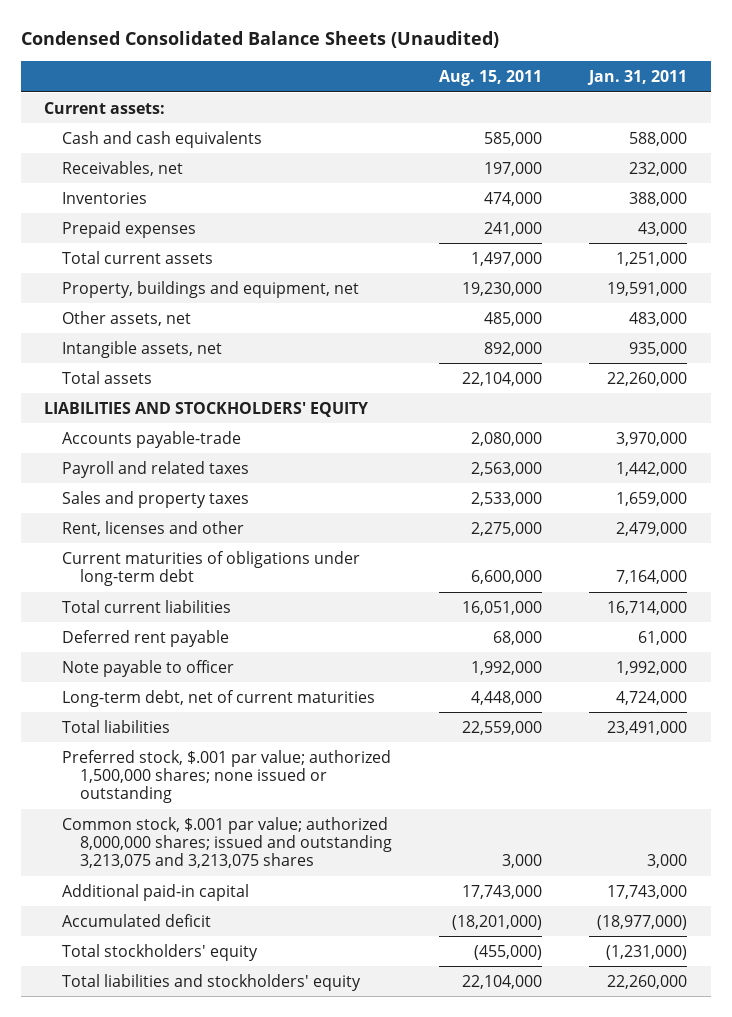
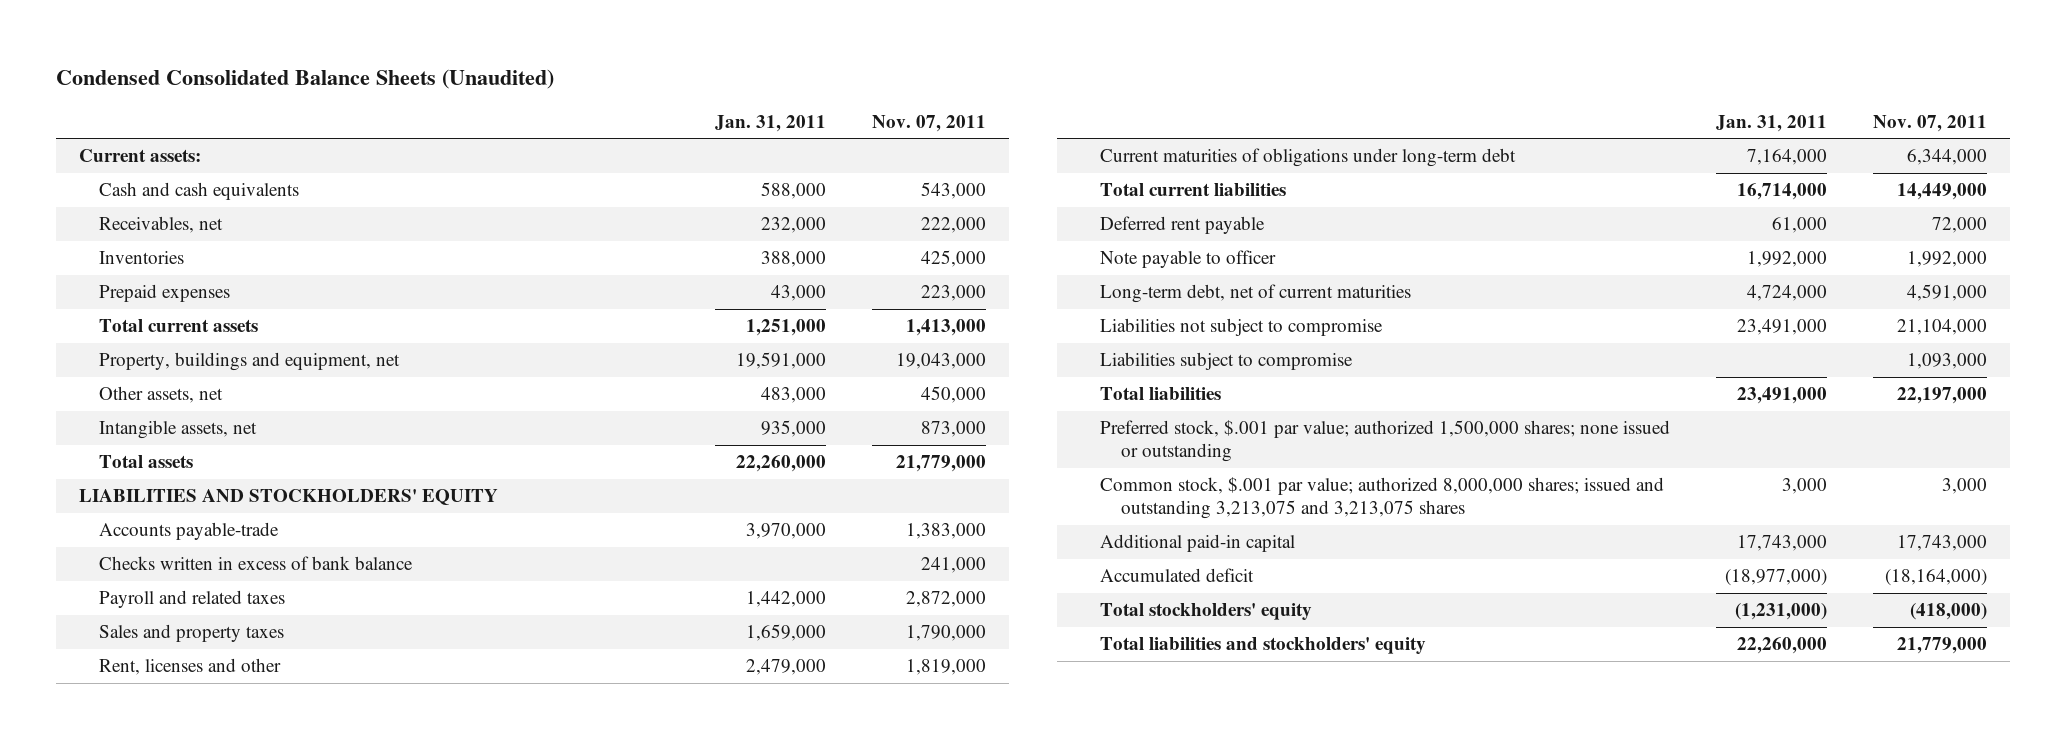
[439,70,543,87] Aug. 15, 2011 -> none
none -> [872,114,987,132] Nov. 07, 2011
none -> [99,556,414,571] Checks written in excess of bank balance
none -> [1100,318,1384,337] Liabilities not subject to compromise
none -> [1100,352,1354,371] Liabilities subject to compromise

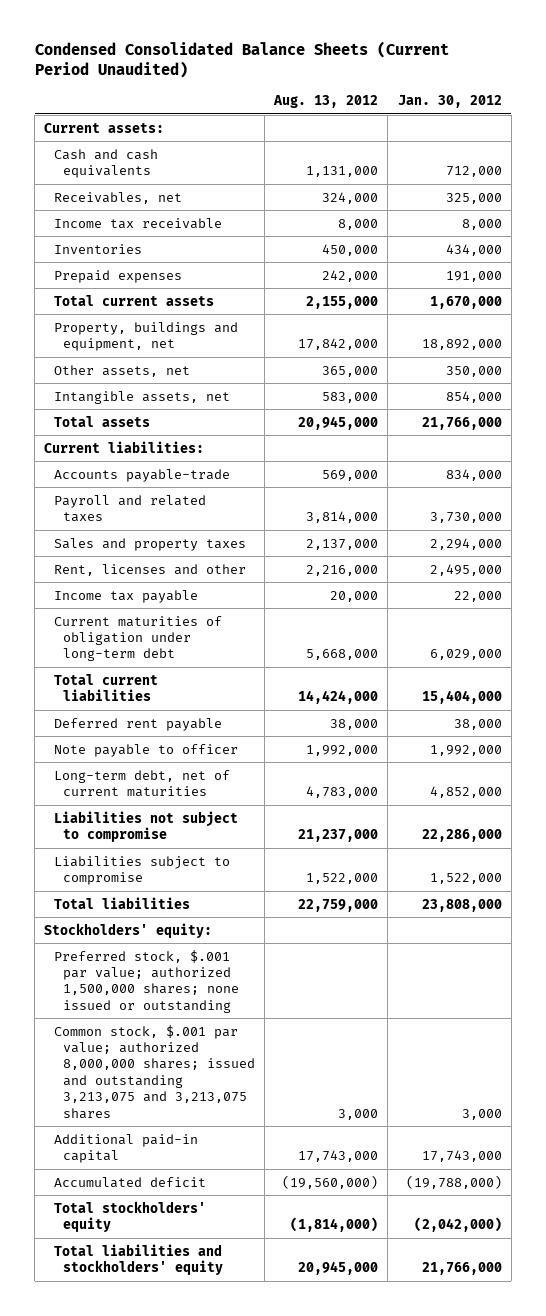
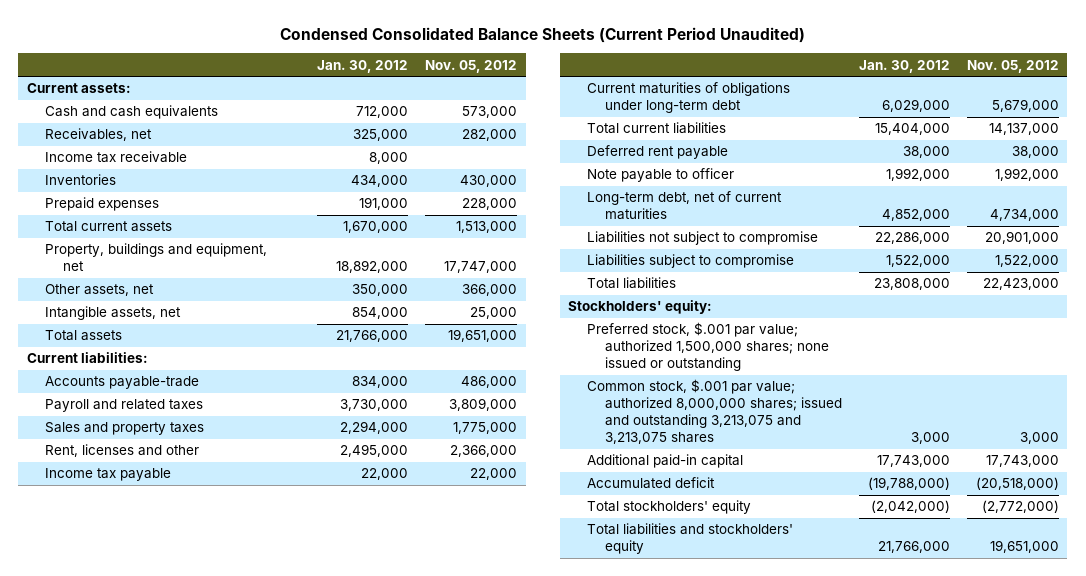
[273,95,379,109] Aug. 13, 2012 -> none
none -> [425,59,518,73] Nov. 05, 2012
[53,615,222,662] Current maturities of obligation under long-term debt -> [586,82,790,114] Current maturities of obligations under long-term debt

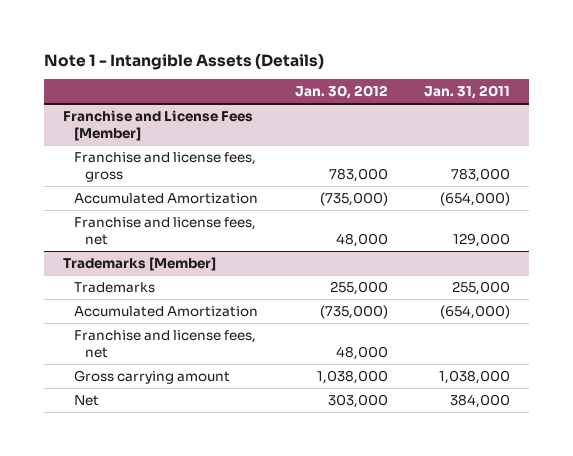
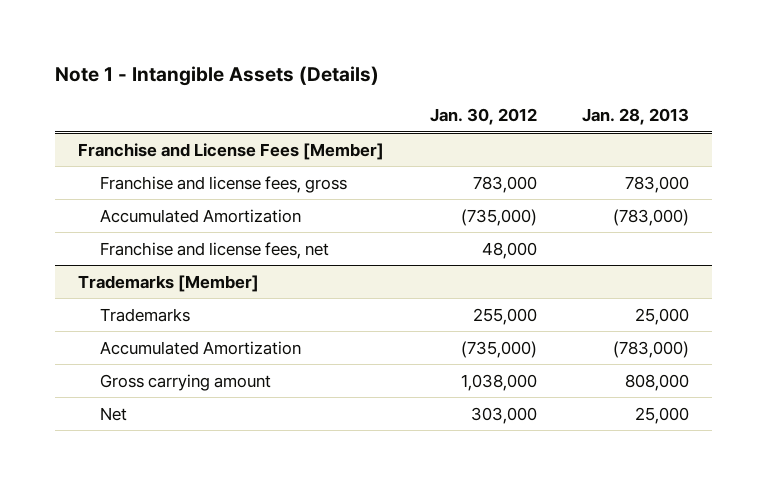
[424,85,511,100] Jan. 31, 2011 -> none
none -> [582,108,690,126] Jan. 28, 2013
[73,329,256,359] Franchise and license fees, net -> none

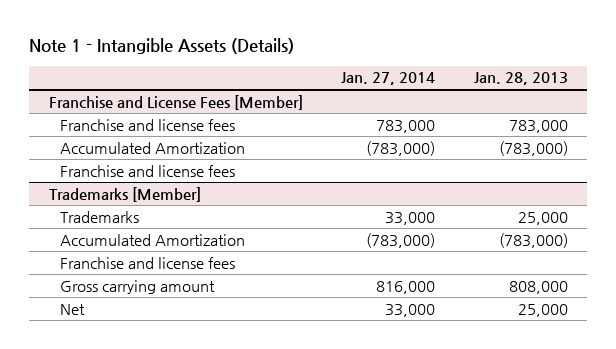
[429,108,537,126] Jan. 30, 2012 -> none
none -> [341,72,436,86] Jan. 27, 2014
[99,175,347,193] Franchise and license fees, gross -> [60,118,236,131] Franchise and license fees
[99,241,329,259] Franchise and license fees, net -> [60,164,236,177] Franchise and license fees
none -> [60,256,236,269] Franchise and license fees

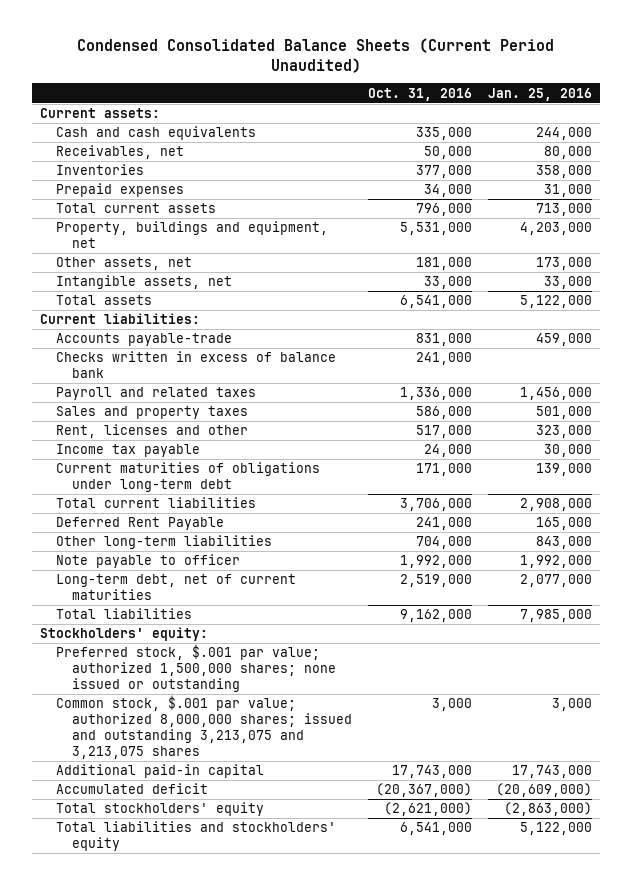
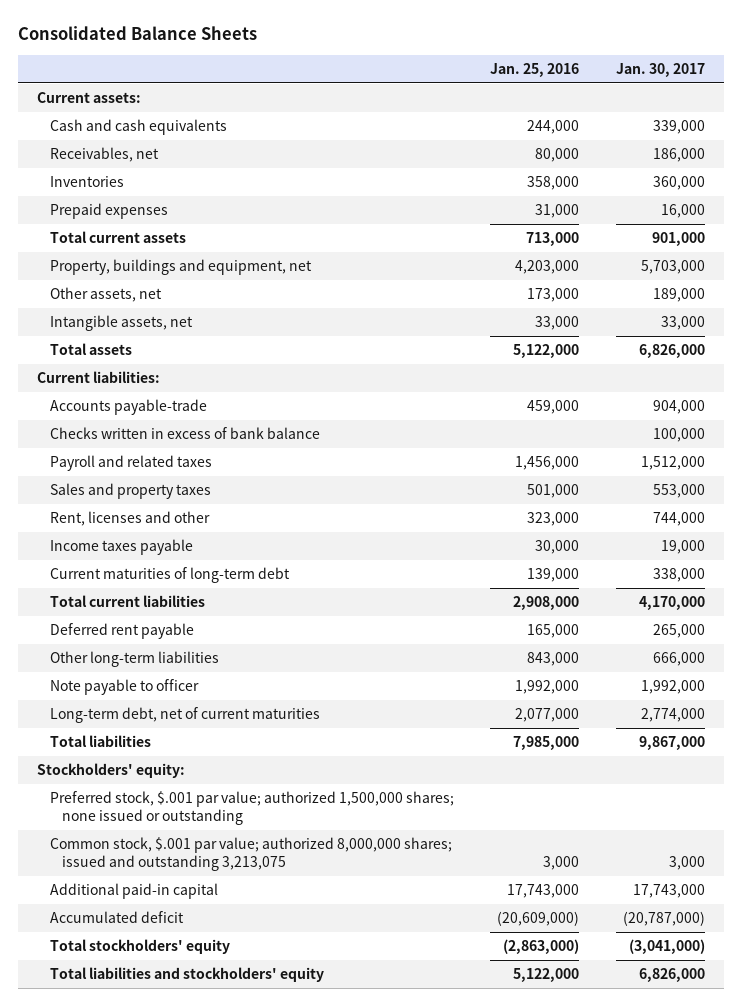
[76,38,554,73] Condensed Consolidated Balance Sheets (Current Period Unaudited) -> [18,26,258,41] Consolidated Balance Sheets
[367,87,472,101] Oct. 31, 2016 -> none
none -> [616,62,706,77] Jan. 30, 2017
[55,351,336,379] Checks written in excess of balance bank -> [49,427,320,440] Checks written in excess of bank balance
[55,444,200,458] Income tax payable -> [49,539,193,556] Income taxes payable
[55,462,320,493] Current maturities of obligations under long-term debt -> [49,567,290,584] Current maturities of long-term debt
[55,517,224,531] Deferred Rent Payable -> [49,623,194,640] Deferred rent payable
[55,695,352,760] Common stock, $.001 par value; authorized 8,000,000 shares; issued and outstanding 3,213,075 and 3,213,075 shares -> [49,837,452,871] Common stock, $.001 par value; authorized 8,000,000 shares; issued and outstanding 3,213,075

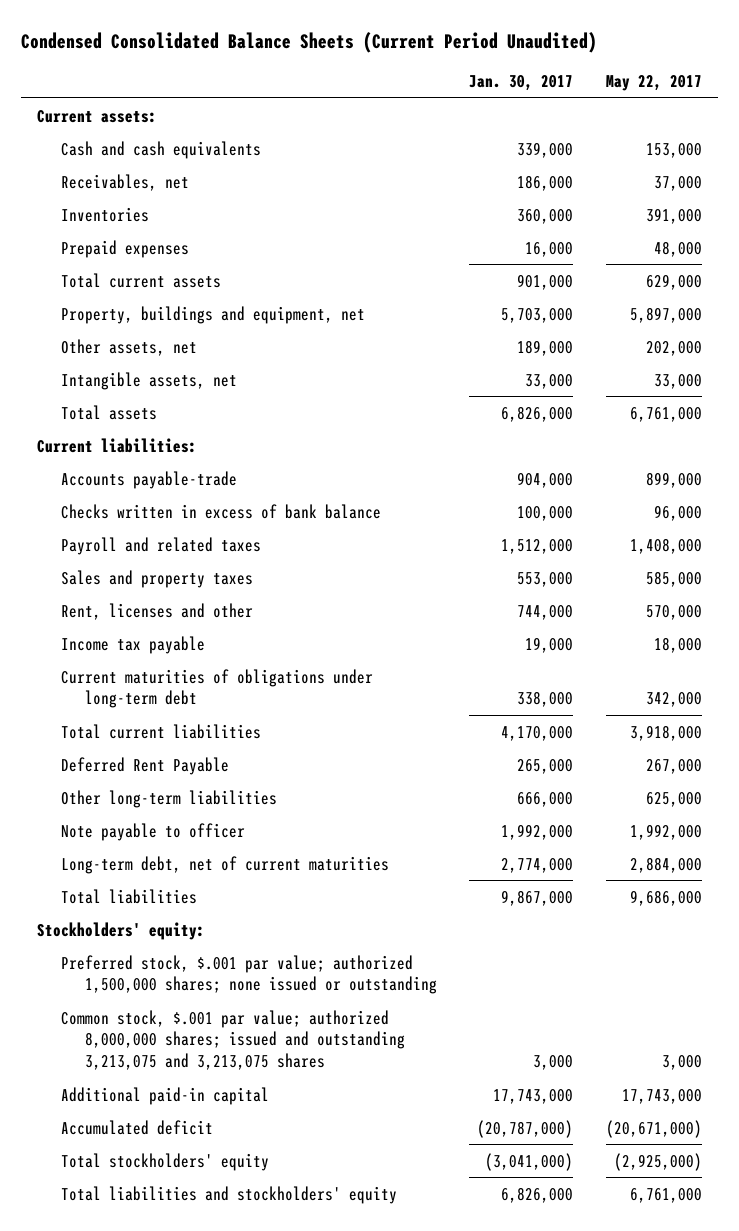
[18,26,258,41] Consolidated Balance Sheets -> [21,31,598,53] Condensed Consolidated Balance Sheets (Current Period Unaudited)
[490,62,580,77] Jan. 25, 2016 -> none
none -> [605,75,702,92] May 22, 2017
[49,539,193,556] Income taxes payable -> [61,635,206,654] Income tax payable
[49,567,290,584] Current maturities of long-term debt -> [61,668,374,709] Current maturities of obligations under long-term debt
[49,623,194,640] Deferred rent payable -> [61,756,230,775] Deferred Rent Payable
[49,837,452,871] Common stock, $.001 par value; authorized 8,000,000 shares; issued and outstanding 3,213,075 -> [61,1009,405,1070] Common stock, $.001 par value; authorized 8,000,000 shares; issued and outstanding 3,213,075 and 3,213,075 shares

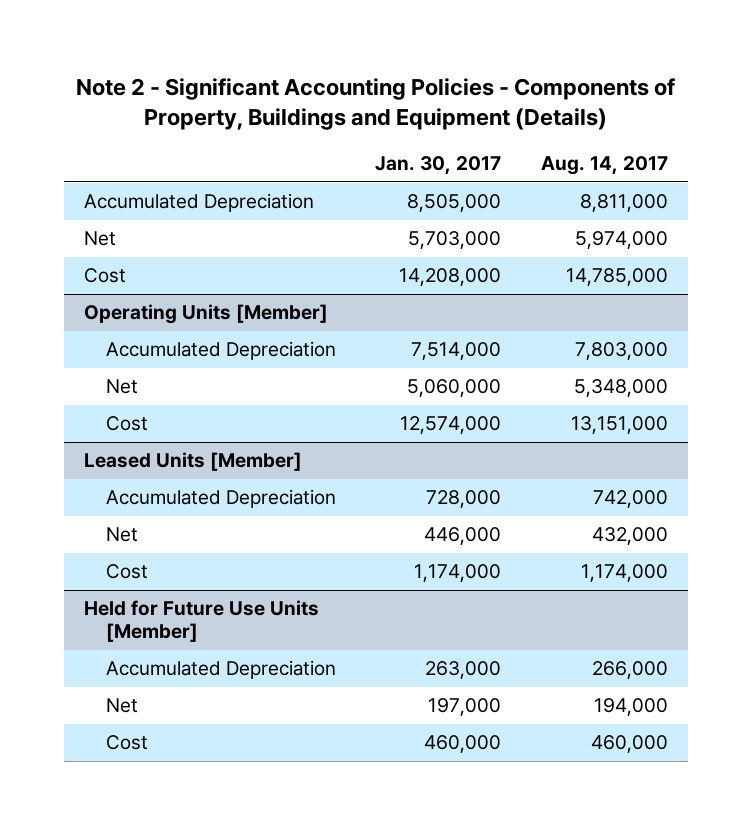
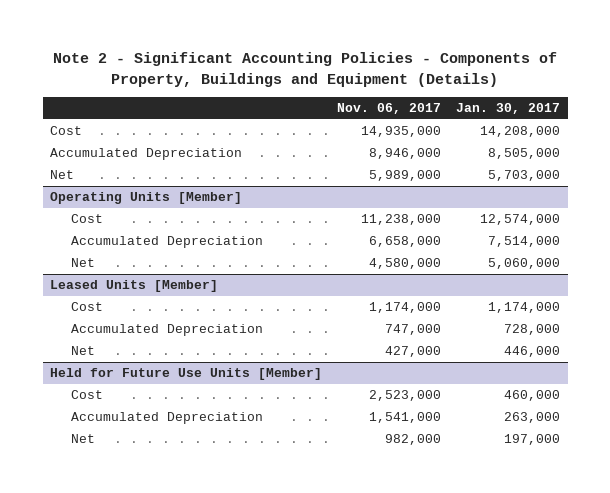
[540,156,668,176] Aug. 14, 2017 -> none
none -> [337,103,442,115] Nov. 06, 2017
[84,268,127,284] Cost -> [50,126,83,136] Cost
[105,416,148,432] Cost -> [71,214,104,224] Cost
[105,564,148,580] Cost -> [71,302,104,312] Cost
[105,735,148,751] Cost -> [71,390,104,400] Cost

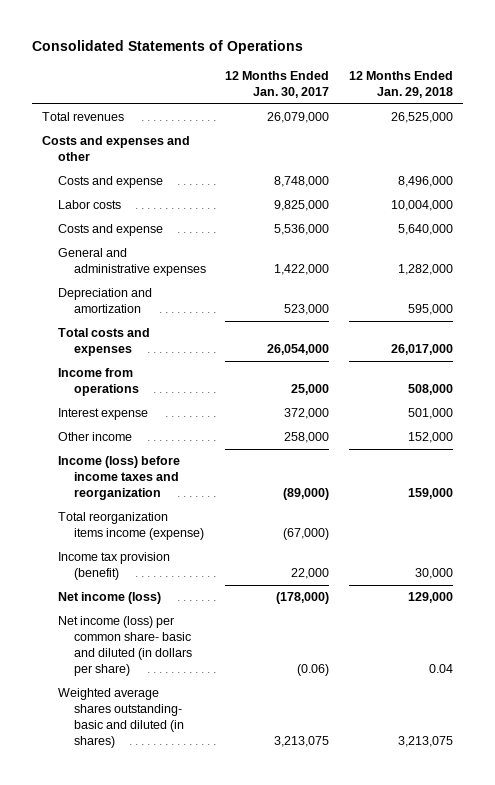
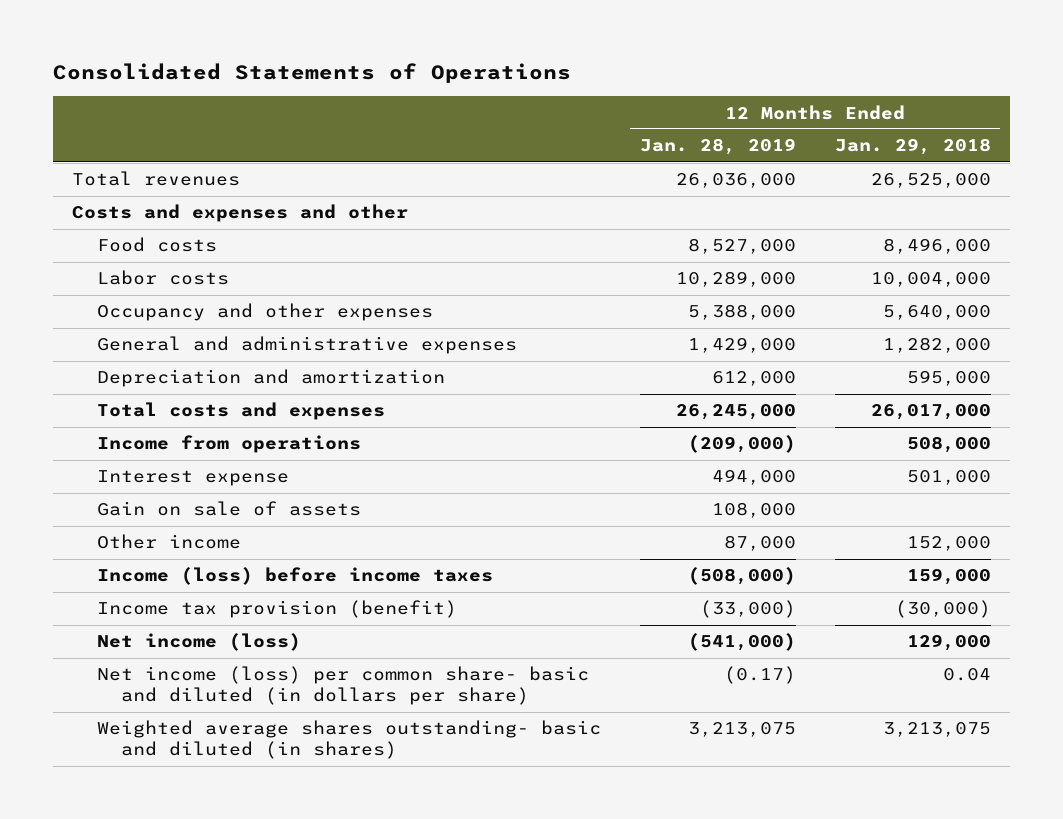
[225,71,330,98] 12 Months Ended Jan. 30, 2017 -> none
none -> [639,138,796,156] Jan. 28, 2019
[57,176,163,189] Costs and expense -> [96,237,217,253] Food costs
[57,224,163,237] Costs and expense -> [96,303,433,322] Occupancy and other expenses
none -> [96,501,361,517] Gain on sale of assets
[57,512,204,541] Total reorganization items income (expense) -> none
[57,456,180,501] Income (loss) before income taxes and reorganization -> [96,567,493,586] Income (loss) before income taxes
[414,568,453,580] 30,000 -> [894,600,991,619] (30,000)

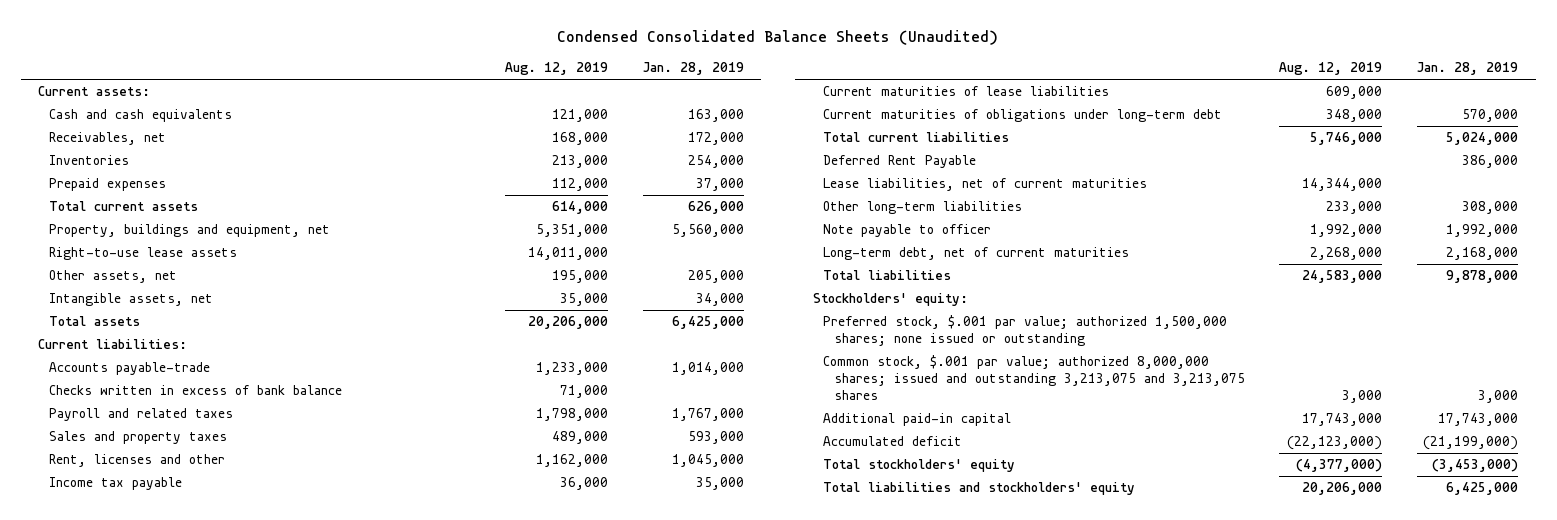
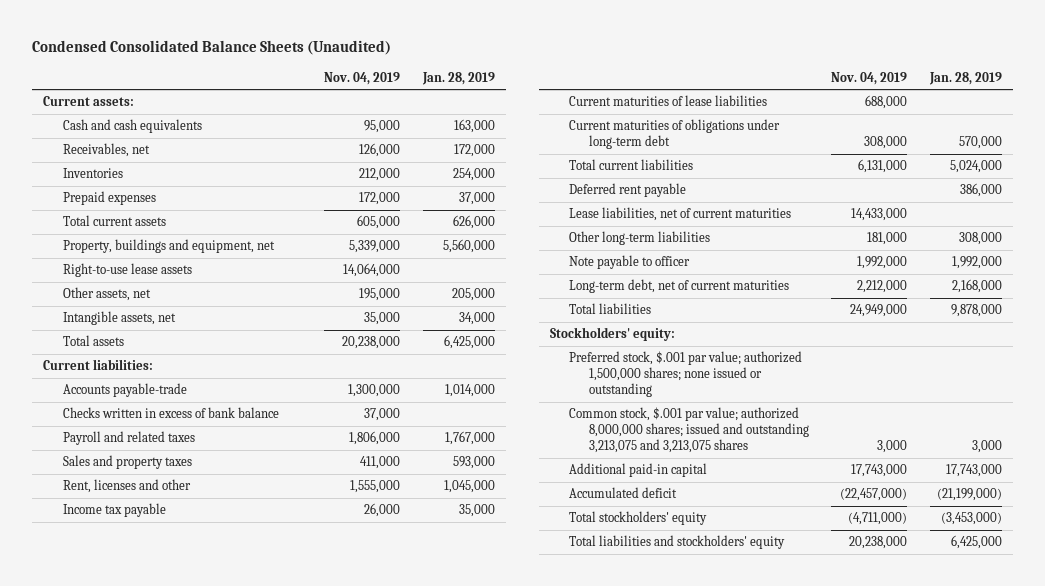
[504,62,608,76] Aug. 12, 2019 -> none
none -> [324,71,401,85] Nov. 04, 2019
[823,155,977,169] Deferred Rent Payable -> [569,183,687,198] Deferred rent payable

